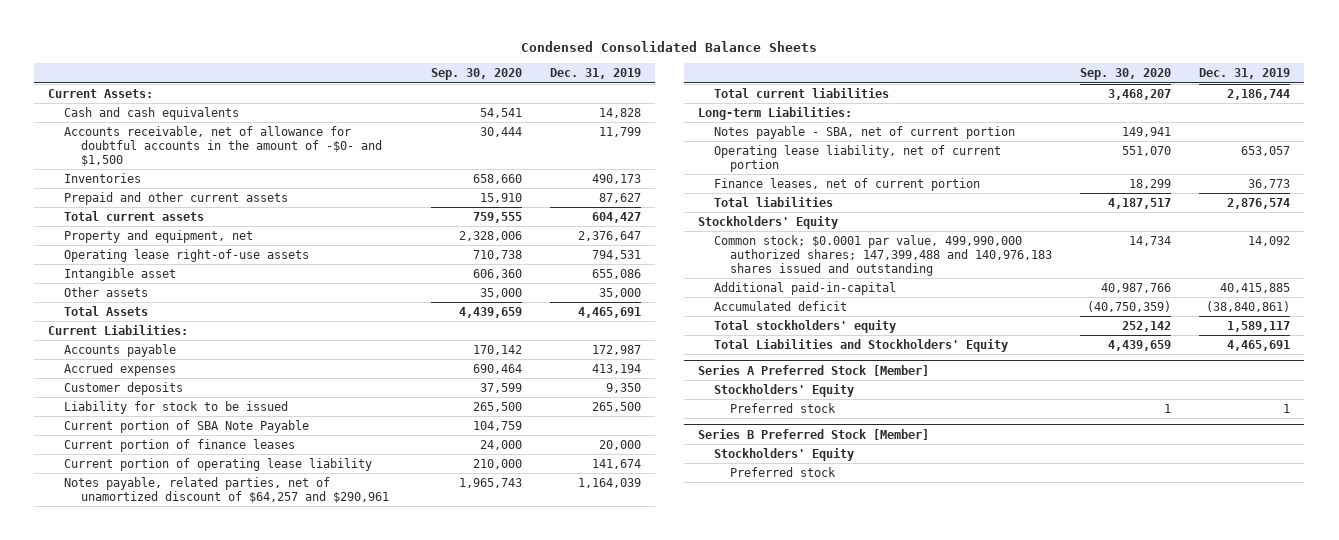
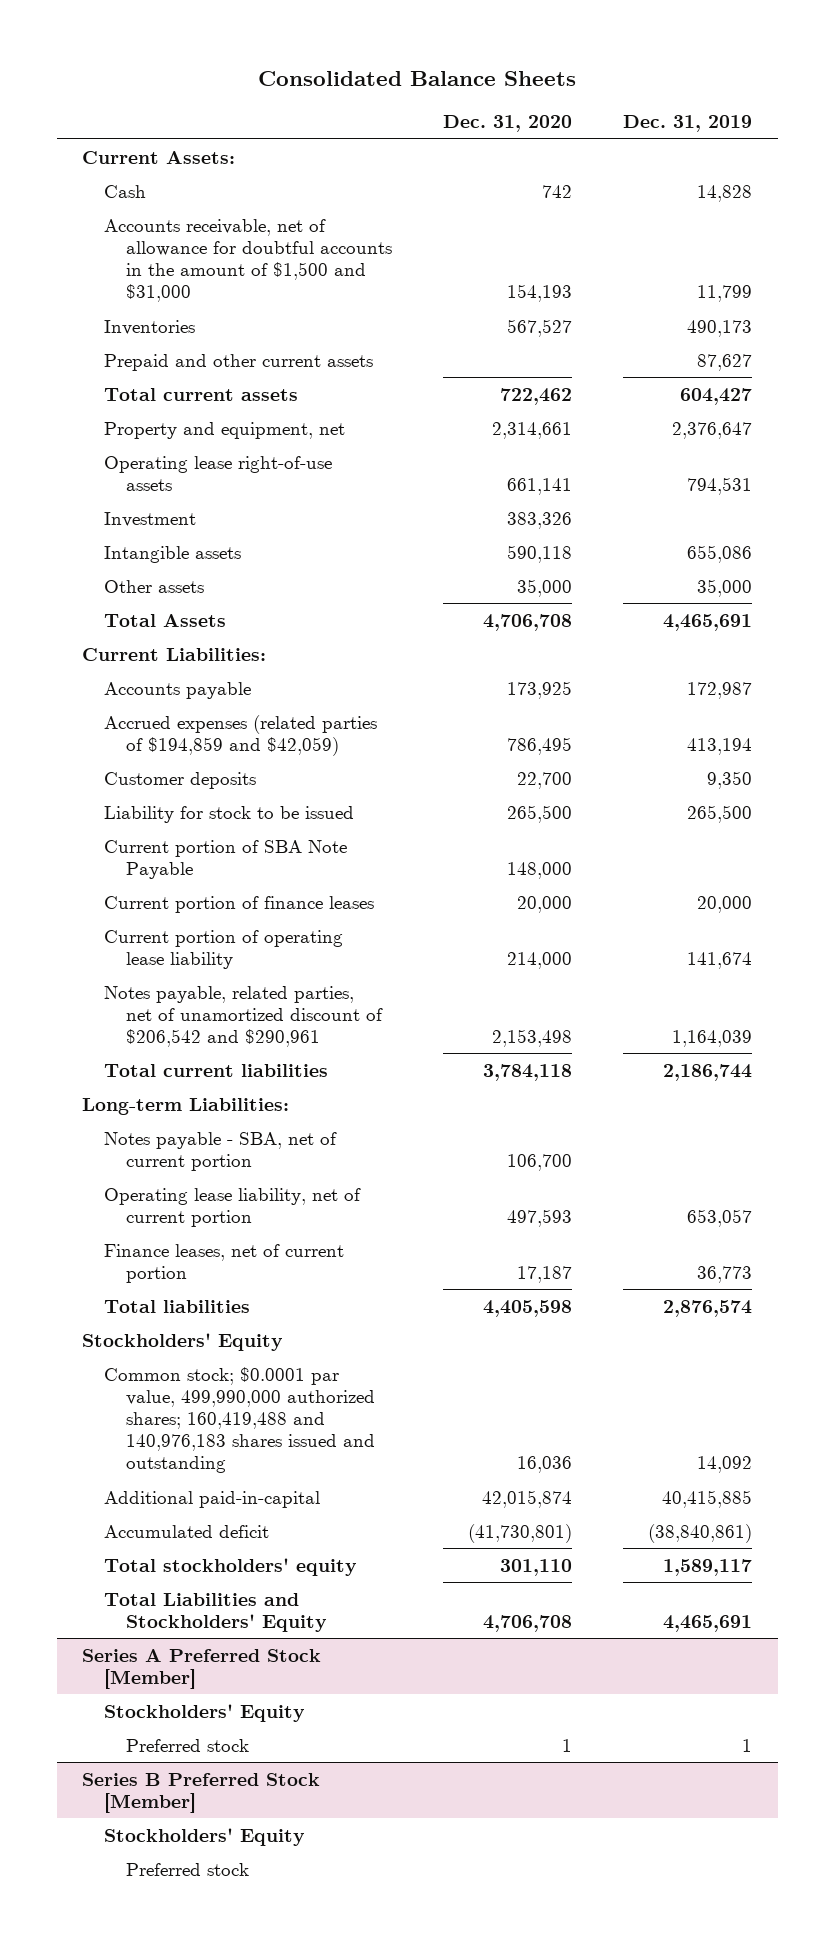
[521,40,818,52] Condensed Consolidated Balance Sheets -> [258,70,577,86] Consolidated Balance Sheets
[430,68,522,81] Sep. 30, 2020 -> none
none -> [442,115,572,133] Dec. 31, 2020
[64,106,240,120] Cash and cash equivalents -> [103,184,146,198] Cash
[64,125,382,166] Accounts receivable, net of allowance for doubtful accounts in the amount of -$0- and $1,500 -> [103,218,392,303] Accounts receivable, net of allowance for doubtful accounts in the amount of $1,500 and $31,000
none -> [103,511,196,527] Investment
[64,267,177,281] Intangible asset -> [103,545,241,563] Intangible assets
[64,362,177,376] Accrued expenses -> [103,714,377,756] Accrued expenses (related parties of $194,859 and $42,059)
[64,476,389,503] Notes payable, related parties, net of unamortized discount of $64,257 and $290,961 -> [103,985,383,1047] Notes payable, related parties, net of unamortized discount of $206,542 and $290,961
[713,234,1052,276] Common stock; $0.0001 par value, 499,990,000 authorized shares; 147,399,488 and 140,976,183 shares issued and outstanding -> [103,1366,375,1474] Common stock; $0.0001 par value, 499,990,000 authorized shares; 160,419,488 and 140,976,183 shares issued and outstanding

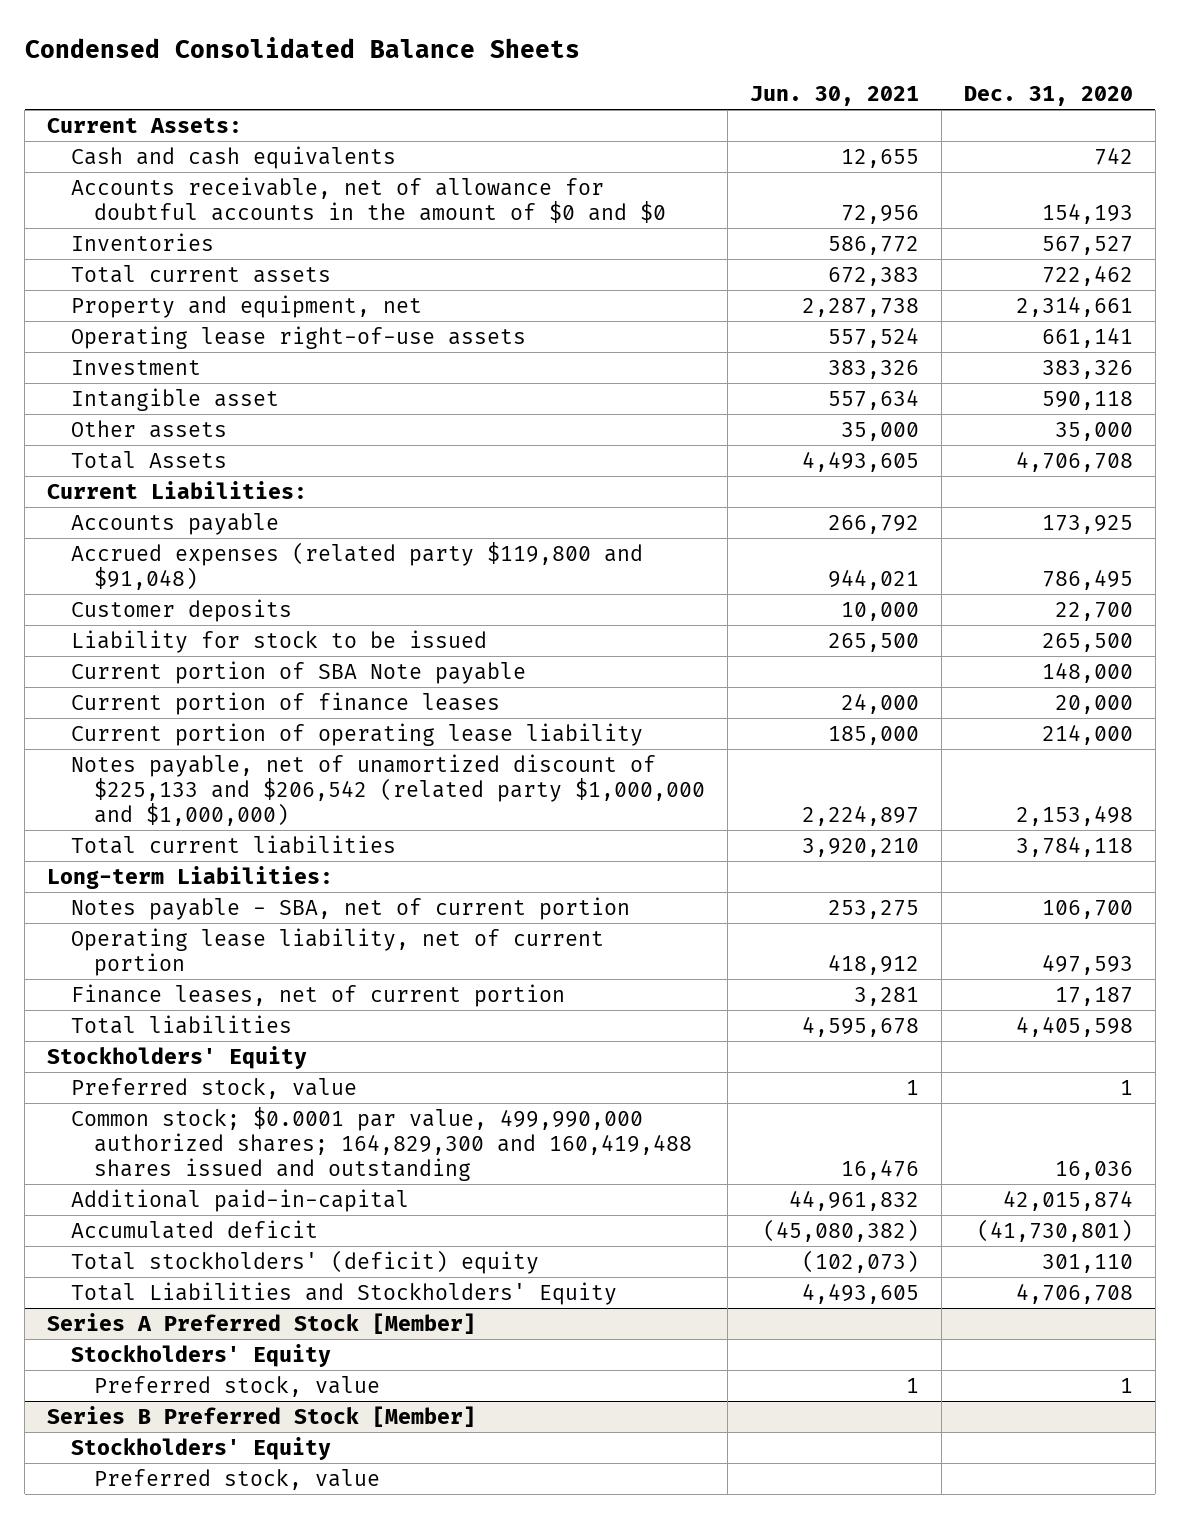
[258,70,577,86] Consolidated Balance Sheets -> [24,36,580,58] Condensed Consolidated Balance Sheets
[623,115,753,133] Dec. 31, 2019 -> none
none -> [749,86,919,107] Jun. 30, 2021
[103,184,146,198] Cash -> [70,145,396,169] Cash and cash equivalents
[103,218,392,303] Accounts receivable, net of allowance for doubtful accounts in the amount of $1,500 and $31,000 -> [70,176,666,223] Accounts receivable, net of allowance for doubtful accounts in the amount of $0 and $0
[103,353,373,371] Prepaid and other current assets -> none
[103,545,241,563] Intangible assets -> [70,387,279,411] Intangible asset
[103,714,377,756] Accrued expenses (related parties of $194,859 and $42,059) -> [70,541,643,590] Accrued expenses (related party $119,800 and $91,048)
[103,839,347,879] Current portion of SBA Note Payable -> [70,660,526,684] Current portion of SBA Note payable
[103,985,383,1047] Notes payable, related parties, net of unamortized discount of $206,542 and $290,961 -> [70,753,705,827] Notes payable, net of unamortized discount of $225,133 and $206,542 (related party $1,000,000 and $1,000,000)
none -> [70,1077,357,1099] Preferred stock, value
[103,1366,375,1474] Common stock; $0.0001 par value, 499,990,000 authorized shares; 160,419,488 and 140,976,183 shares issued and outstanding -> [70,1106,692,1182] Common stock; $0.0001 par value, 499,990,000 authorized shares; 164,829,300 and 160,419,488 shares issued and outstanding
[103,1557,357,1576] Total stockholders' equity -> [70,1249,539,1274] Total stockholders' (deficit) equity
[125,1738,249,1752] Preferred stock -> [93,1375,380,1397] Preferred stock, value
[125,1862,249,1876] Preferred stock -> [93,1468,380,1490] Preferred stock, value

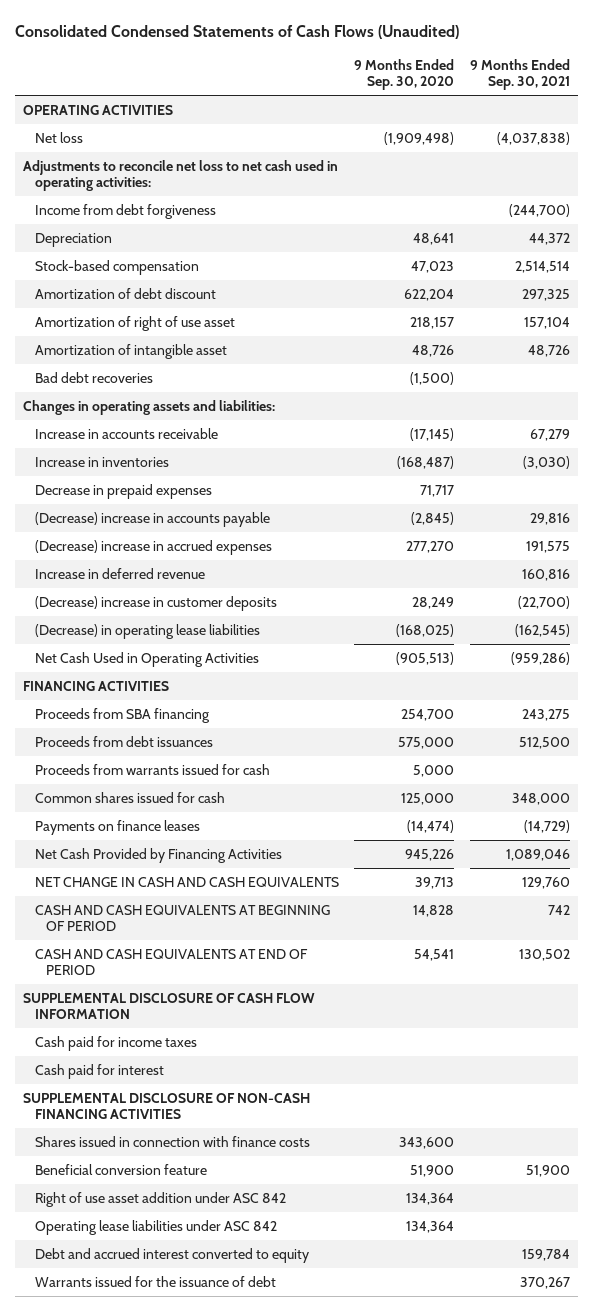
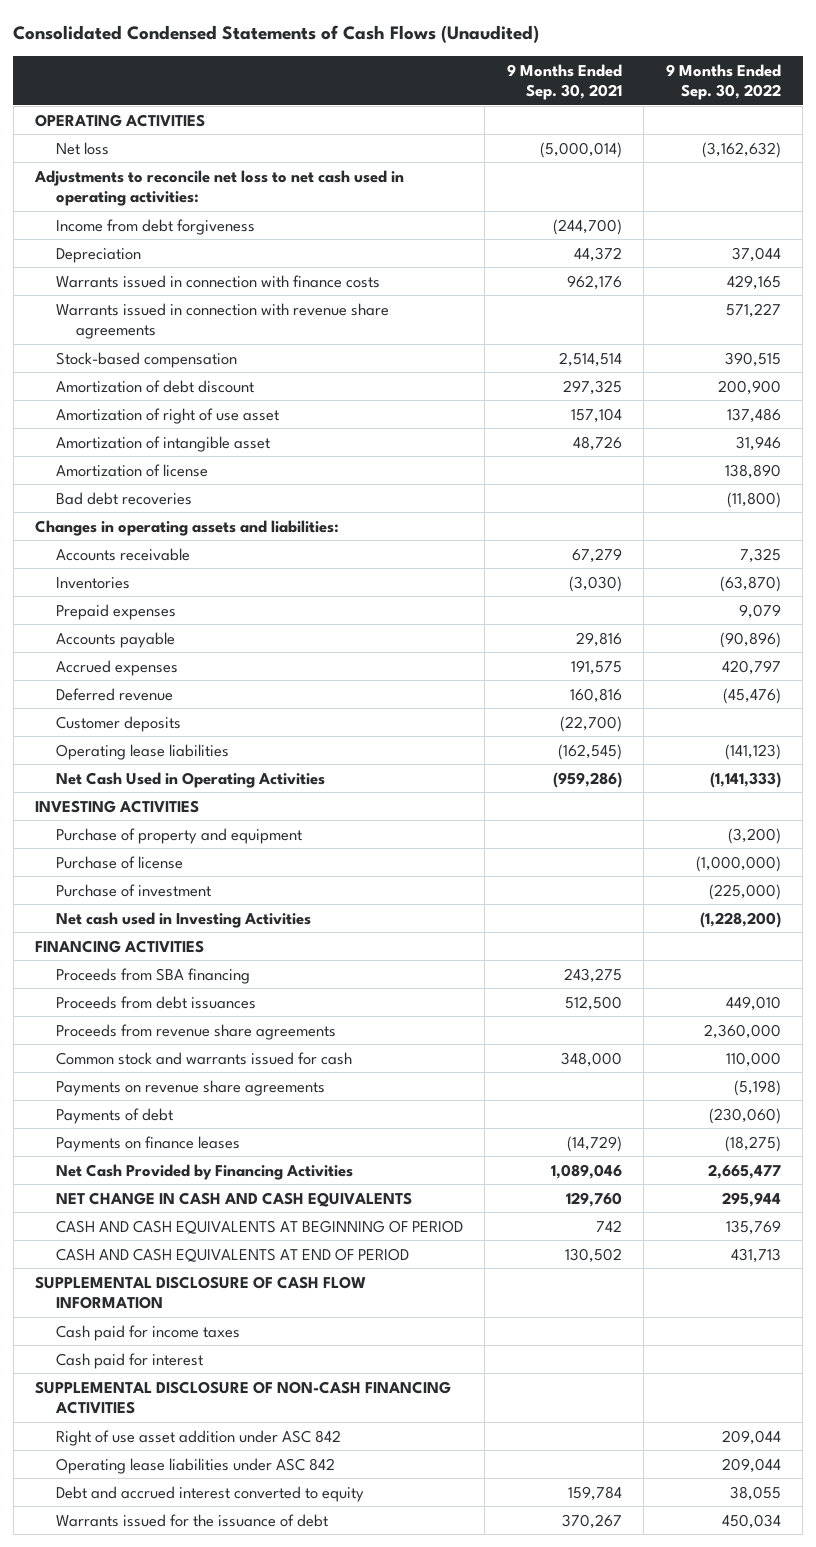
[354,58,455,91] 9 Months Ended Sep. 30, 2020 -> none
none -> [665,63,781,100] 9 Months Ended Sep. 30, 2022
[497,131,571,145] (4,037,838) -> [539,141,622,158] (5,000,014)
none -> [55,274,380,288] Warrants issued in connection with finance costs
none -> [55,302,389,339] Warrants issued in connection with revenue share agreements
none -> [55,463,208,477] Amortization of license
[34,427,218,439] Increase in accounts receivable -> [55,547,190,561] Accounts receivable
[34,456,169,467] Increase in inventories -> [55,576,130,589] Inventories
[34,483,212,499] Decrease in prepaid expenses -> [55,603,176,620] Prepaid expenses
[34,511,270,527] (Decrease) increase in accounts payable -> [55,631,175,648] Accounts payable
[34,539,272,555] (Decrease) increase in accrued expenses -> [55,659,178,676] Accrued expenses
[34,567,205,579] Increase in deferred revenue -> [55,687,173,701] Deferred revenue
[34,595,277,611] (Decrease) increase in customer deposits -> [55,715,181,732] Customer deposits
[34,623,260,639] (Decrease) in operating lease liabilities -> [55,743,229,760] Operating lease liabilities
none -> [35,799,200,813] INVESTING ACTIVITIES
none -> [55,827,302,844] Purchase of property and equipment
none -> [55,855,183,869] Purchase of license
none -> [55,883,211,897] Purchase of investment
none -> [55,911,311,928] Net cash used in Investing Activities
[34,763,270,775] Proceeds from warrants issued for cash -> none
none -> [55,1023,336,1040] Proceeds from revenue share agreements
[34,791,225,803] Common shares issued for cash -> [55,1051,352,1065] Common stock and warrants issued for cash
none -> [55,1079,325,1096] Payments on revenue share agreements
none -> [55,1107,173,1124] Payments of debt
[34,1135,310,1147] Shares issued in connection with finance costs -> none
[34,1163,207,1175] Beneficial conversion feature -> none

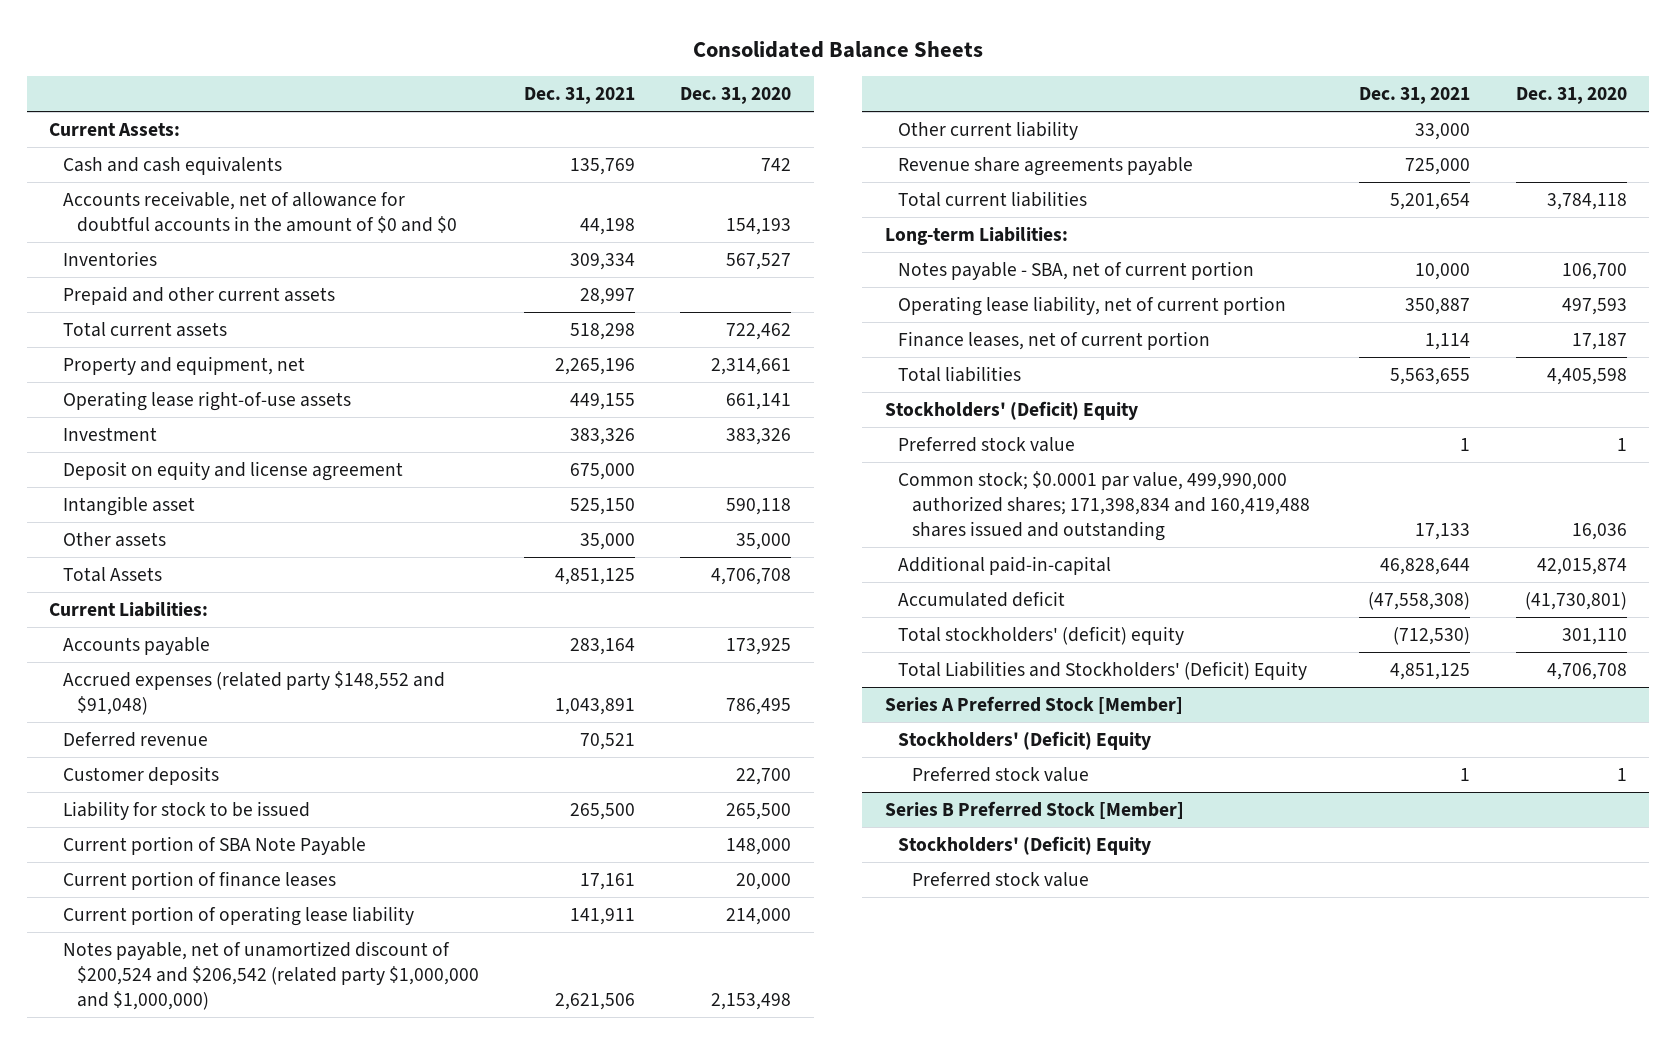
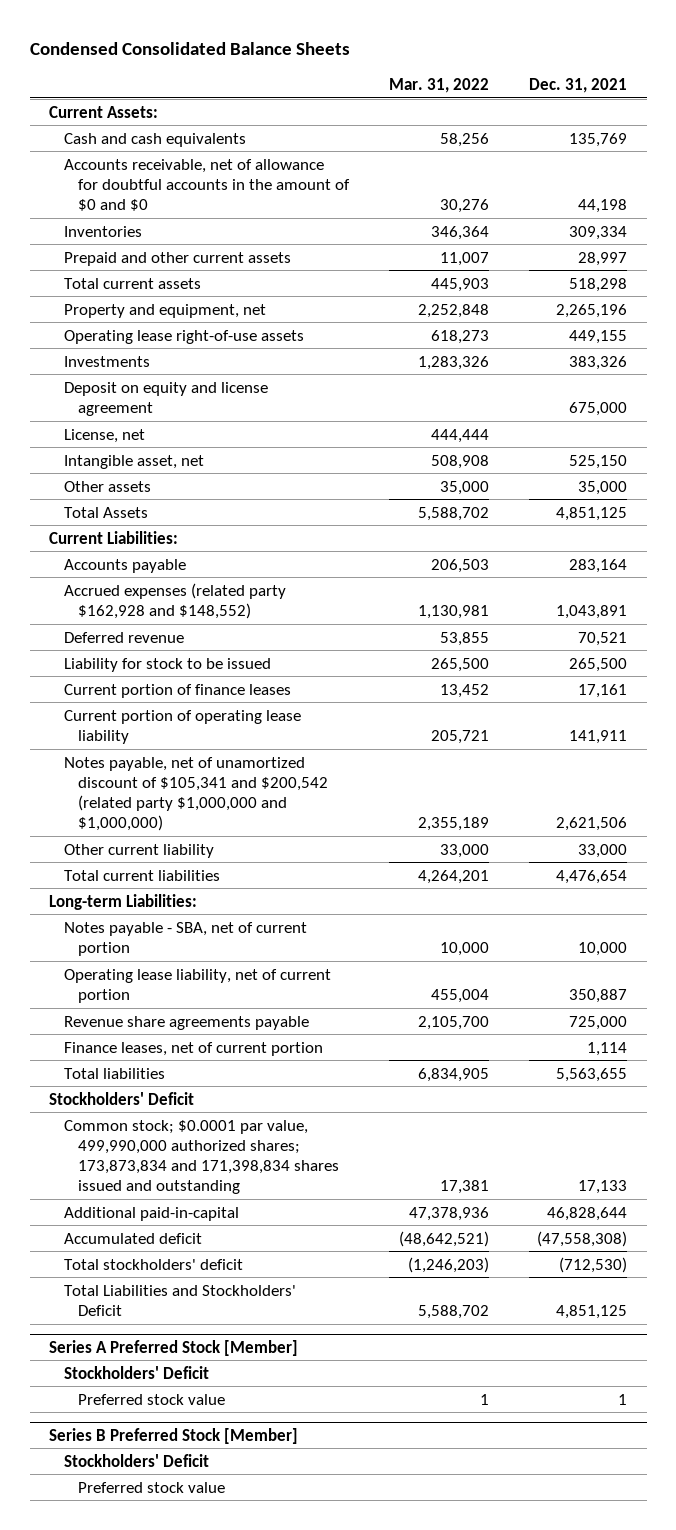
[693,40,984,58] Consolidated Balance Sheets -> [29,42,350,56] Condensed Consolidated Balance Sheets
[680,87,792,105] Dec. 31, 2020 -> none
none -> [388,78,489,94] Mar. 31, 2022
[63,426,158,441] Investment -> [63,355,150,367] Investments
none -> [63,428,145,443] License, net
[63,495,196,516] Intangible asset -> [63,454,204,469] Intangible asset, net
[63,670,446,715] Accrued expenses (related party $148,552 and $91,048) -> [63,582,286,619] Accrued expenses (related party $162,928 and $148,552)
[63,765,220,785] Customer deposits -> none
[63,835,367,855] Current portion of SBA Note Payable -> none
[63,940,479,1010] Notes payable, net of unamortized discount of $200,524 and $206,542 (related party $1,000,000 and $1,000,000) -> [63,756,329,832] Notes payable, net of unamortized discount of $105,341 and $200,542 (related party $1,000,000 and $1,000,000)
[1390,192,1471,210] 5,201,654 -> [555,869,627,884] 4,476,654
[898,156,1194,176] Revenue share agreements payable -> [63,1015,309,1030] Revenue share agreements payable
[898,436,1076,452] Preferred stock value -> none
[884,400,1138,420] Stockholders' (Deficit) Equity -> [49,1091,195,1105] Stockholders' Deficit
[898,470,1311,541] Common stock; $0.0001 par value, 499,990,000 authorized shares; 171,398,834 and 160,419,488 shares issued and outstanding -> [63,1119,340,1195] Common stock; $0.0001 par value, 499,990,000 authorized shares; 173,873,834 and 171,398,834 shares issued and outstanding
[898,625,1185,645] Total stockholders' (deficit) equity -> [63,1258,243,1270] Total stockholders' deficit
[898,660,1308,680] Total Liabilities and Stockholders' (Deficit) Equity -> [63,1284,296,1316] Total Liabilities and Stockholders' Deficit
[898,730,1152,750] Stockholders' (Deficit) Equity -> [63,1365,209,1379] Stockholders' Deficit
[898,835,1152,855] Stockholders' (Deficit) Equity -> [63,1453,209,1467] Stockholders' Deficit

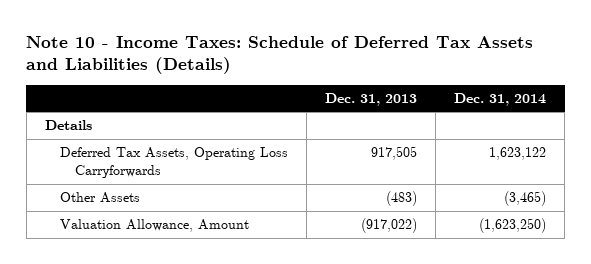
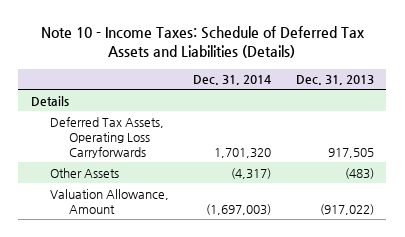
[489,147,547,161] 1,623,122 -> [214,147,272,158] 1,701,320
[504,191,547,207] (3,465) -> [231,167,272,179] (4,317)
[479,218,547,234] (1,623,250) -> [206,203,272,215] (1,697,003)

